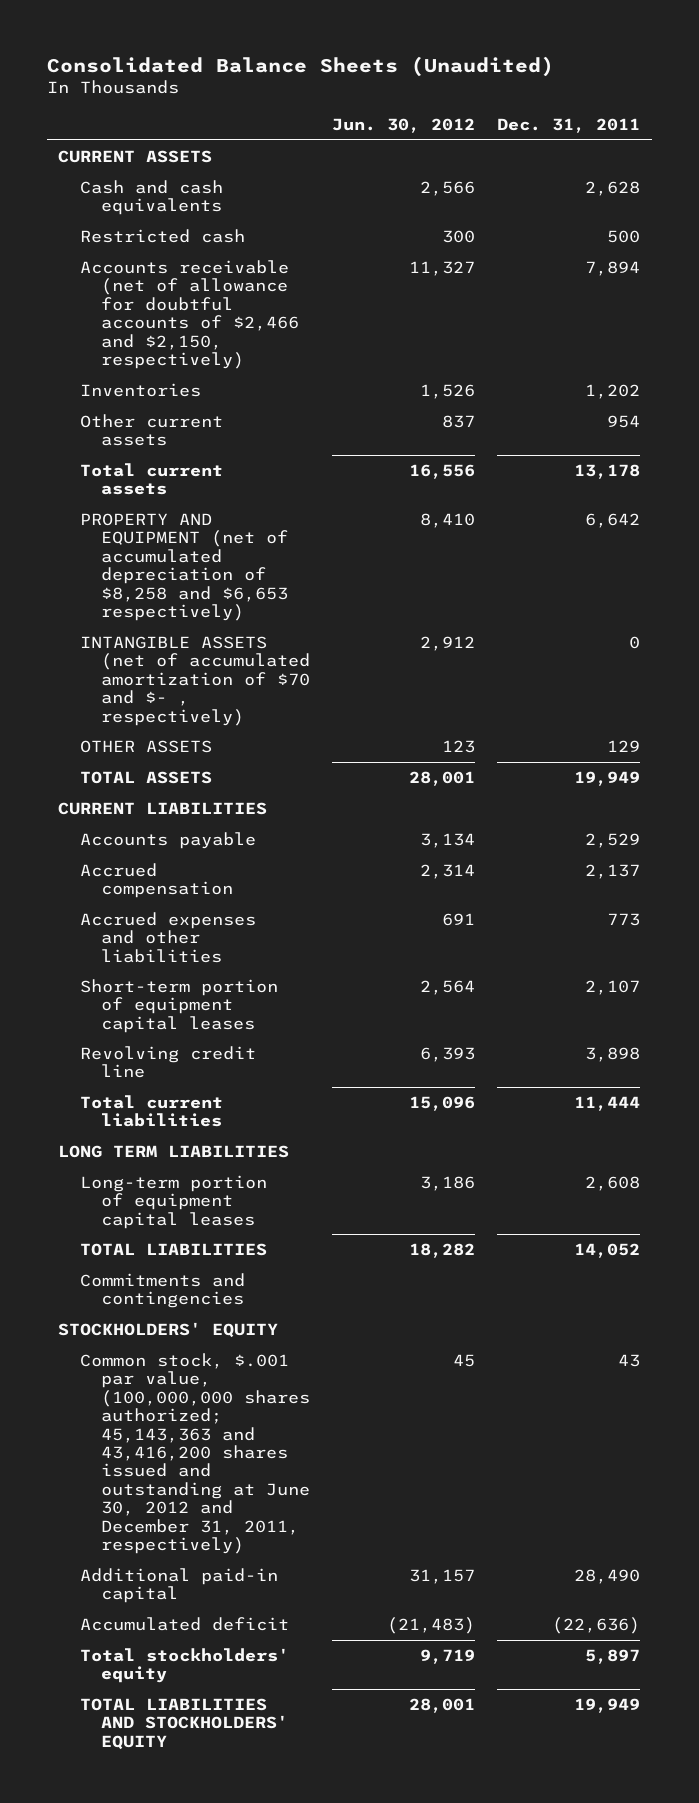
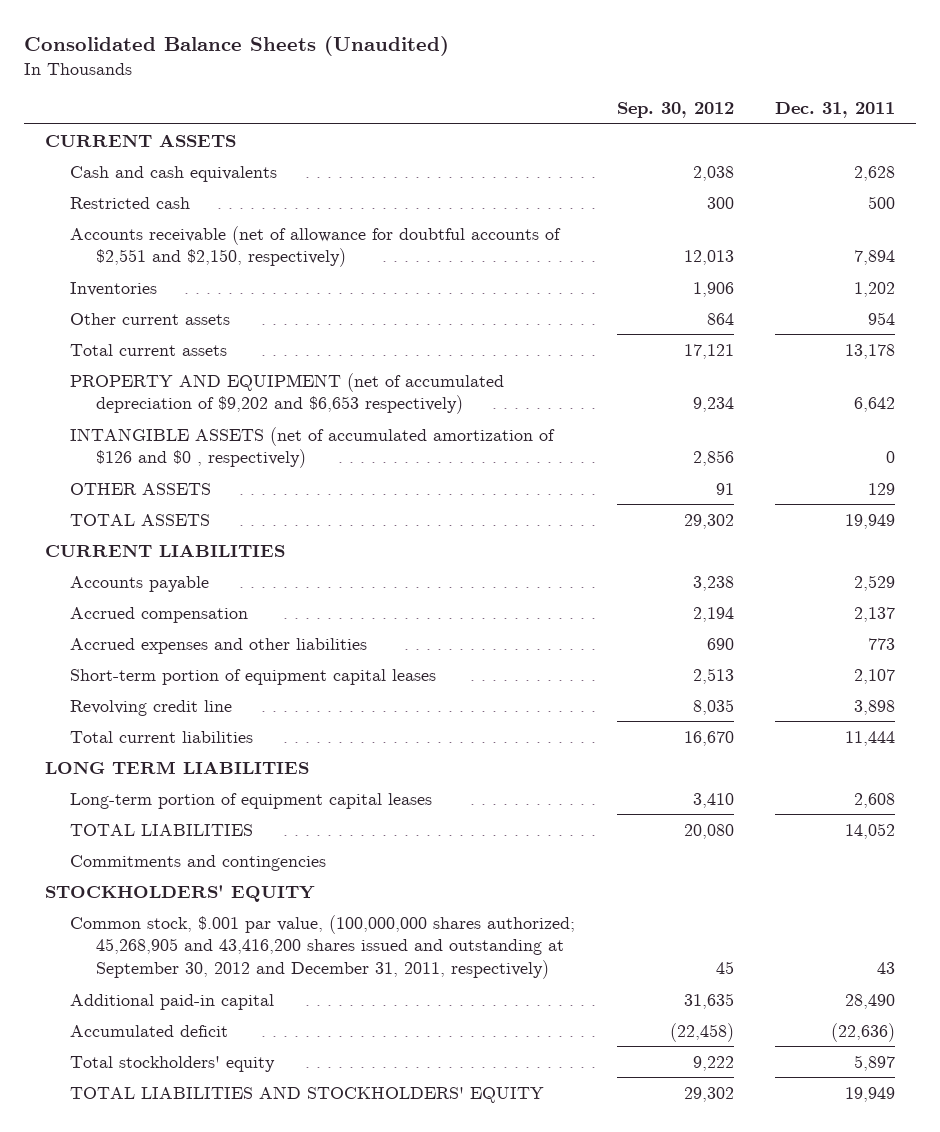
[332,118,476,134] Jun. 30, 2012 -> none
none -> [616,102,734,119] Sep. 30, 2012
[79,259,299,369] Accounts receivable (net of allowance for doubtful accounts of $2,466 and $2,150, respectively) -> [70,225,562,268] Accounts receivable (net of allowance for doubtful accounts of $2,551 and $2,150, respectively)
[79,512,288,621] PROPERTY AND EQUIPMENT (net of accumulated depreciation of $8,258 and $6,653 respectively) -> [70,372,505,415] PROPERTY AND EQUIPMENT (net of accumulated depreciation of $9,202 and $6,653 respectively)
[79,635,310,726] INTANGIBLE ASSETS (net of accumulated amortization of $70 and $- , respectively) -> [70,426,556,469] INTANGIBLE ASSETS (net of accumulated amortization of $126 and $0 , respectively)
[79,1352,310,1555] Common stock, $.001 par value, (100,000,000 shares authorized; 45,143,363 and 43,416,200 shares issued and outstanding at June 30, 2012 and December 31, 2011, respectively) -> [70,914,576,980] Common stock, $.001 par value, (100,000,000 shares authorized; 45,268,905 and 43,416,200 shares issued and outstanding at September 30, 2012 and December 31, 2011, respectively)

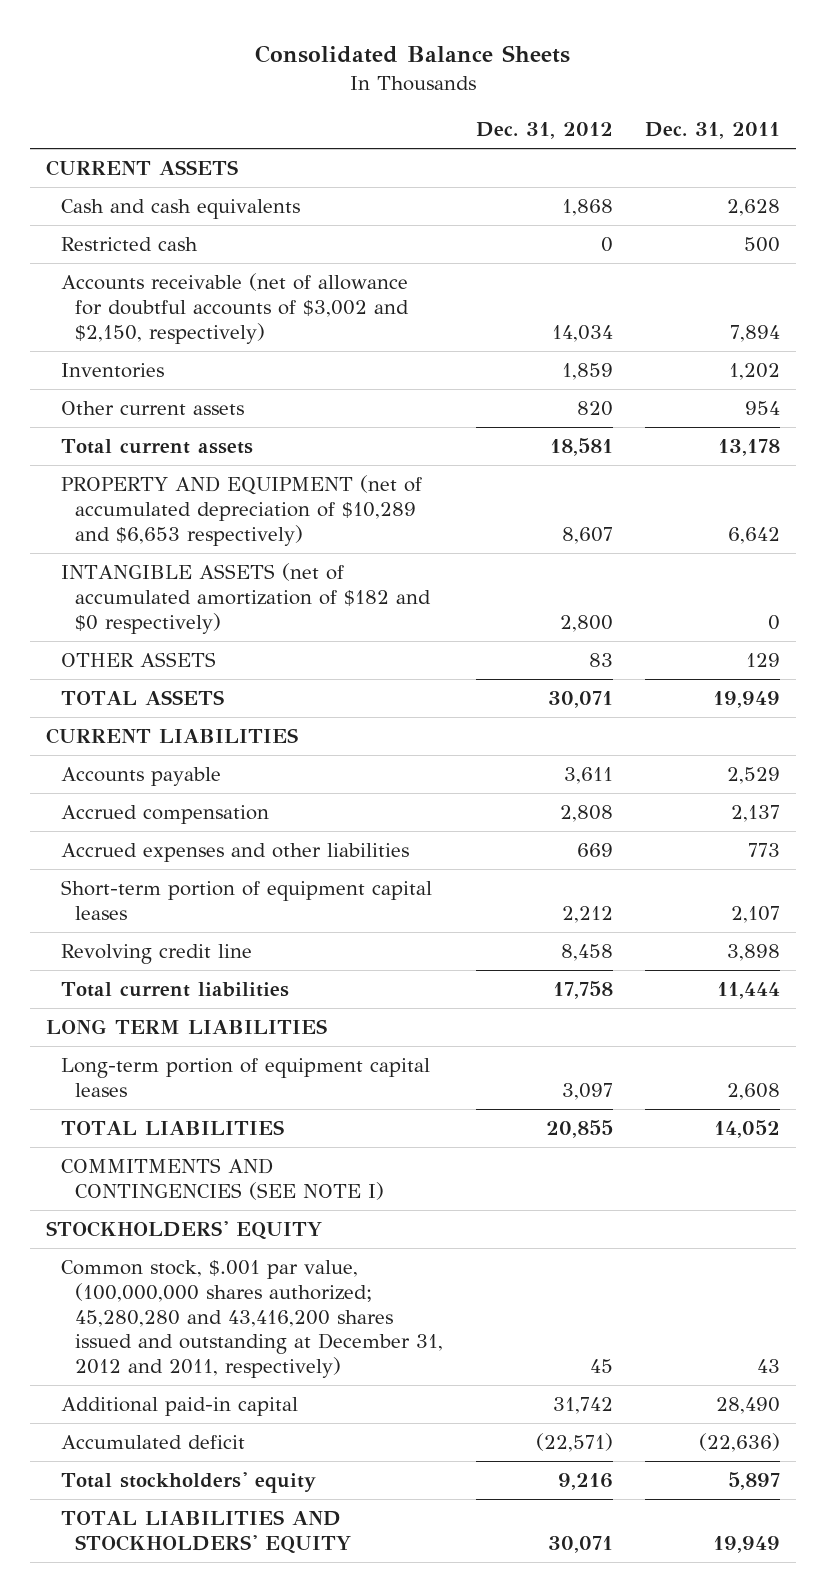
[23,36,449,57] Consolidated Balance Sheets (Unaudited) -> [255,44,571,63] Consolidated Balance Sheets
[616,102,734,119] Sep. 30, 2012 -> none
none -> [475,122,613,140] Dec. 31, 2012
[70,225,562,268] Accounts receivable (net of allowance for doubtful accounts of $2,551 and $2,150, respectively) -> [60,273,410,344] Accounts receivable (net of allowance for doubtful accounts of $3,002 and $2,150, respectively)
[70,372,505,415] PROPERTY AND EQUIPMENT (net of accumulated depreciation of $9,202 and $6,653 respectively) -> [60,475,422,546] PROPERTY AND EQUIPMENT (net of accumulated depreciation of $10,289 and $6,653 respectively)
[70,426,556,469] INTANGIBLE ASSETS (net of accumulated amortization of $126 and $0 , respectively) -> [60,563,432,634] INTANGIBLE ASSETS (net of accumulated amortization of $182 and $0 respectively)
[70,854,327,871] Commitments and contingencies -> [60,1158,385,1200] COMMITMENTS AND CONTINGENCIES (SEE NOTE I)
[70,914,576,980] Common stock, $.001 par value, (100,000,000 shares authorized; 45,268,905 and 43,416,200 shares issued and outstanding at September 30, 2012 and December 31, 2011, respectively) -> [60,1260,444,1379] Common stock, $.001 par value, (100,000,000 shares authorized; 45,280,280 and 43,416,200 shares issued and outstanding at December 31, 2012 and 2011, respectively)

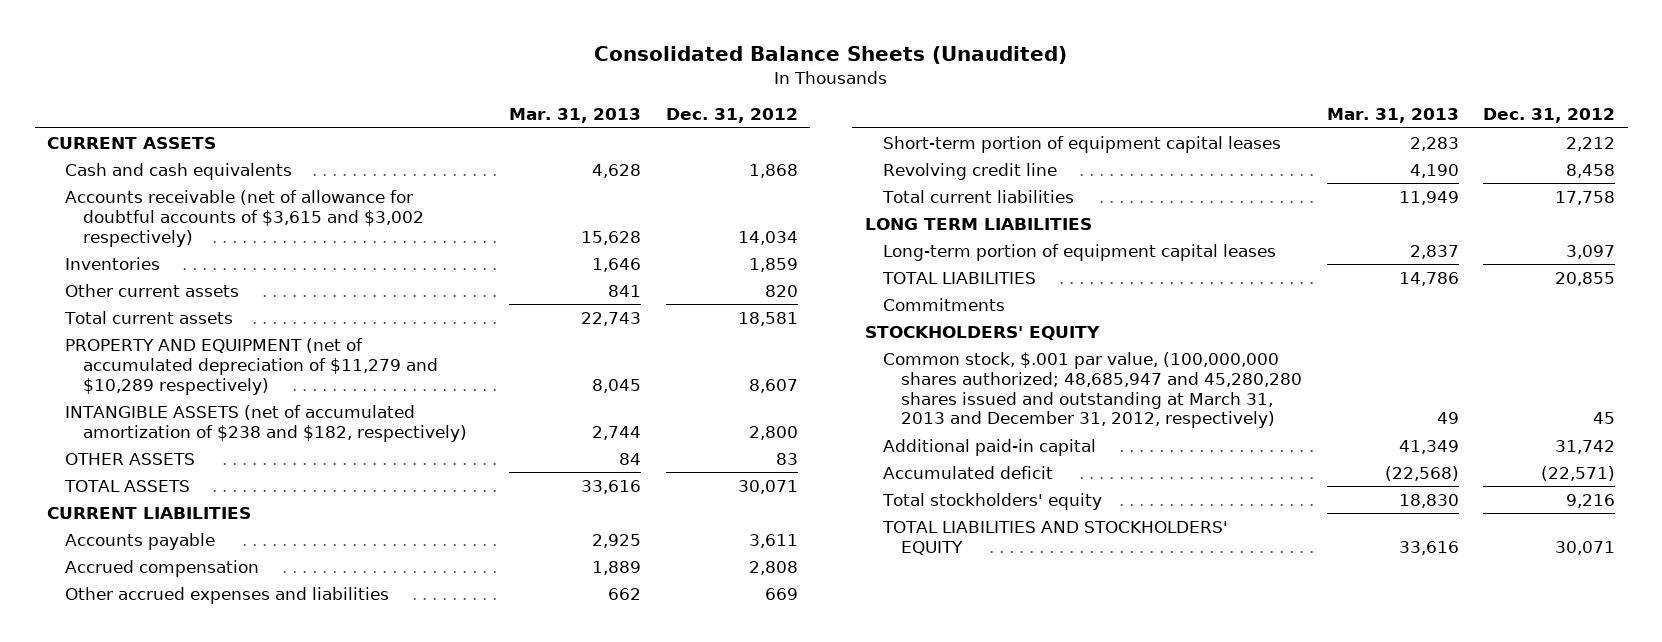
[255,44,571,63] Consolidated Balance Sheets -> [594,45,1068,64] Consolidated Balance Sheets (Unaudited)
[645,122,781,140] Dec. 31, 2011 -> none
none -> [508,108,641,124] Mar. 31, 2013
[60,237,198,252] Restricted cash -> none
[60,273,410,344] Accounts receivable (net of allowance for doubtful accounts of $3,002 and $2,150, respectively) -> [65,189,425,247] Accounts receivable (net of allowance for doubtful accounts of $3,615 and $3,002 respectively)
[60,475,422,546] PROPERTY AND EQUIPMENT (net of accumulated depreciation of $10,289 and $6,653 respectively) -> [65,337,439,395] PROPERTY AND EQUIPMENT (net of accumulated depreciation of $11,279 and $10,289 respectively)
[60,563,432,634] INTANGIBLE ASSETS (net of accumulated amortization of $182 and $0 respectively) -> [65,404,468,442] INTANGIBLE ASSETS (net of accumulated amortization of $238 and $182, respectively)
[60,843,409,863] Accrued expenses and other liabilities -> [65,586,390,604] Other accrued expenses and liabilities
[60,1158,385,1200] COMMITMENTS AND CONTINGENCIES (SEE NOTE I) -> [882,297,1005,311] Commitments
[60,1260,444,1379] Common stock, $.001 par value, (100,000,000 shares authorized; 45,280,280 and 43,416,200 shares issued and outstanding at December 31, 2012 and 2011, respectively) -> [882,351,1302,429] Common stock, $.001 par value, (100,000,000 shares authorized; 48,685,947 and 45,280,280 shares issued and outstanding at March 31, 2013 and December 31, 2012, respectively)

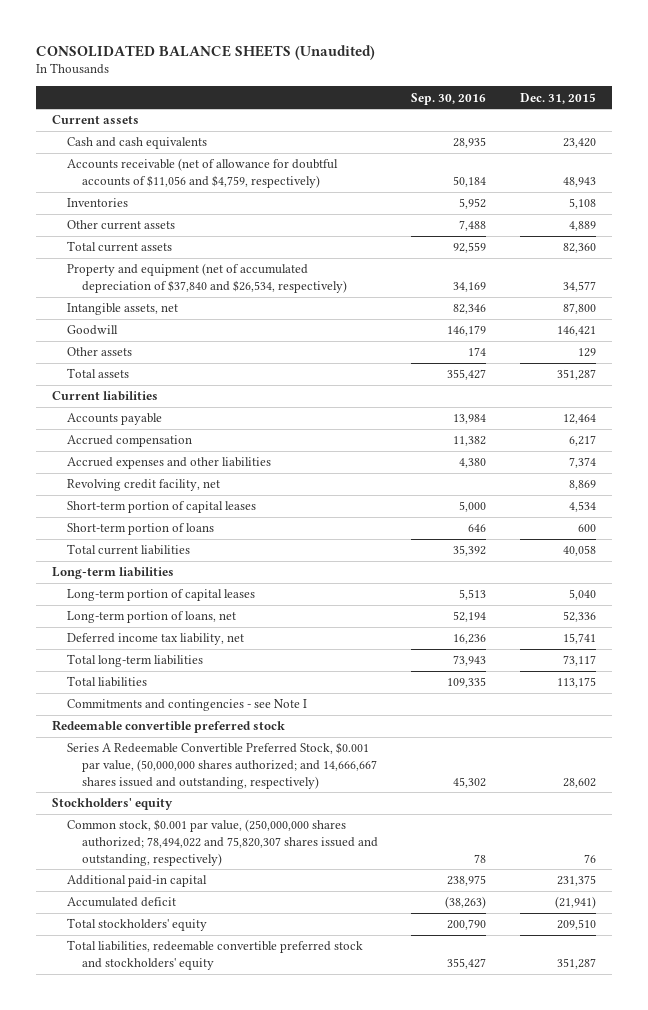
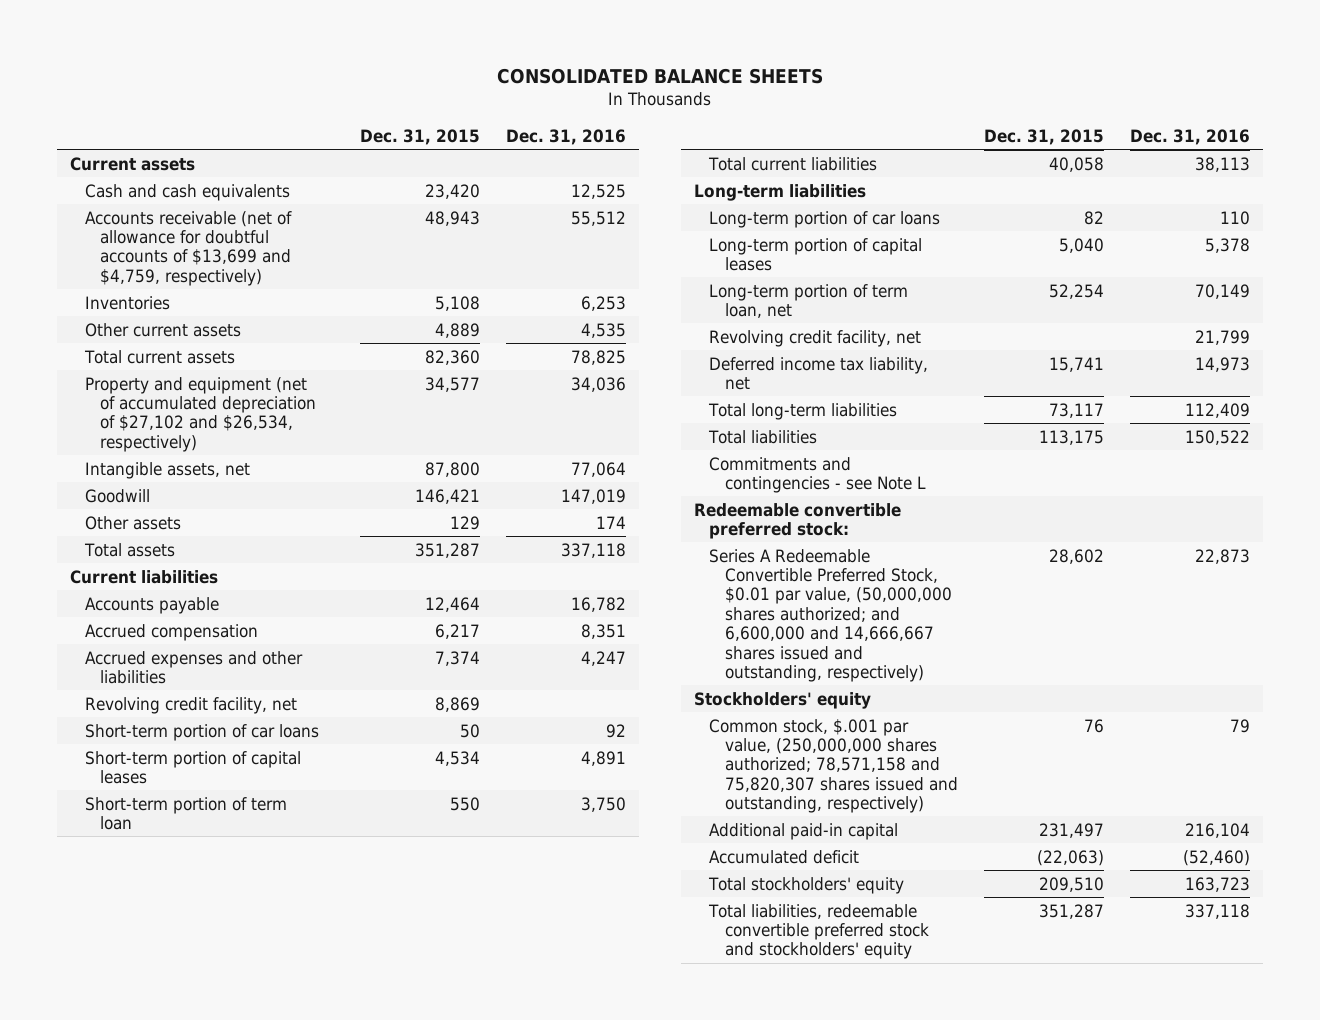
[35,44,375,60] CONSOLIDATED BALANCE SHEETS (Unaudited) -> [497,67,824,84] CONSOLIDATED BALANCE SHEETS
[411,92,487,105] Sep. 30, 2016 -> none
none -> [506,128,627,145] Dec. 31, 2016
[67,158,339,188] Accounts receivable (net of allowance for doubtful accounts of $11,056 and $4,759, respectively) -> [85,210,293,286] Accounts receivable (net of allowance for doubtful accounts of $13,699 and $4,759, respectively)
[67,263,347,293] Property and equipment (net of accumulated depreciation of $37,840 and $26,534, respectively) -> [85,376,317,452] Property and equipment (net of accumulated depreciation of $27,102 and $26,534, respectively)
none -> [85,723,320,741] Short-term portion of car loans
[67,523,215,536] Short-term portion of loans -> [85,796,288,830] Short-term portion of term loan
[577,524,596,533] 600 -> [449,796,480,811] 550
none -> [709,210,941,228] Long-term portion of car loans
[67,611,237,624] Long-term portion of loans, net -> [709,283,909,318] Long-term portion of term loan, net
[562,611,596,623] 52,336 -> [1048,283,1104,299] 52,254
none -> [709,329,922,347] Revolving credit facility, net
[67,699,308,712] Commitments and contingencies - see Note I -> [709,456,926,493] Commitments and contingencies - see Note L
[52,720,286,734] Redeemable convertible preferred stock -> [694,502,902,539] Redeemable convertible preferred stock:
[67,742,377,789] Series A Redeemable Convertible Preferred Stock, $0.001 par value, (50,000,000 shares authorized; and 14,666,667 shares issued and outstanding, respectively) -> [709,548,952,682] Series A Redeemable Convertible Preferred Stock, $0.01 par value, (50,000,000 shares authorized; and 6,600,000 and 14,666,667 shares issued and outstanding, respectively)
[67,819,378,866] Common stock, $0.001 par value, (250,000,000 shares authorized; 78,494,022 and 75,820,307 shares issued and outstanding, respectively) -> [709,718,958,814] Common stock, $.001 par value, (250,000,000 shares authorized; 78,571,158 and 75,820,307 shares issued and outstanding, respectively)
[556,875,596,887] 231,375 -> [1038,822,1104,838] 231,497
[554,896,596,910] (21,941) -> [1036,849,1104,866] (22,063)

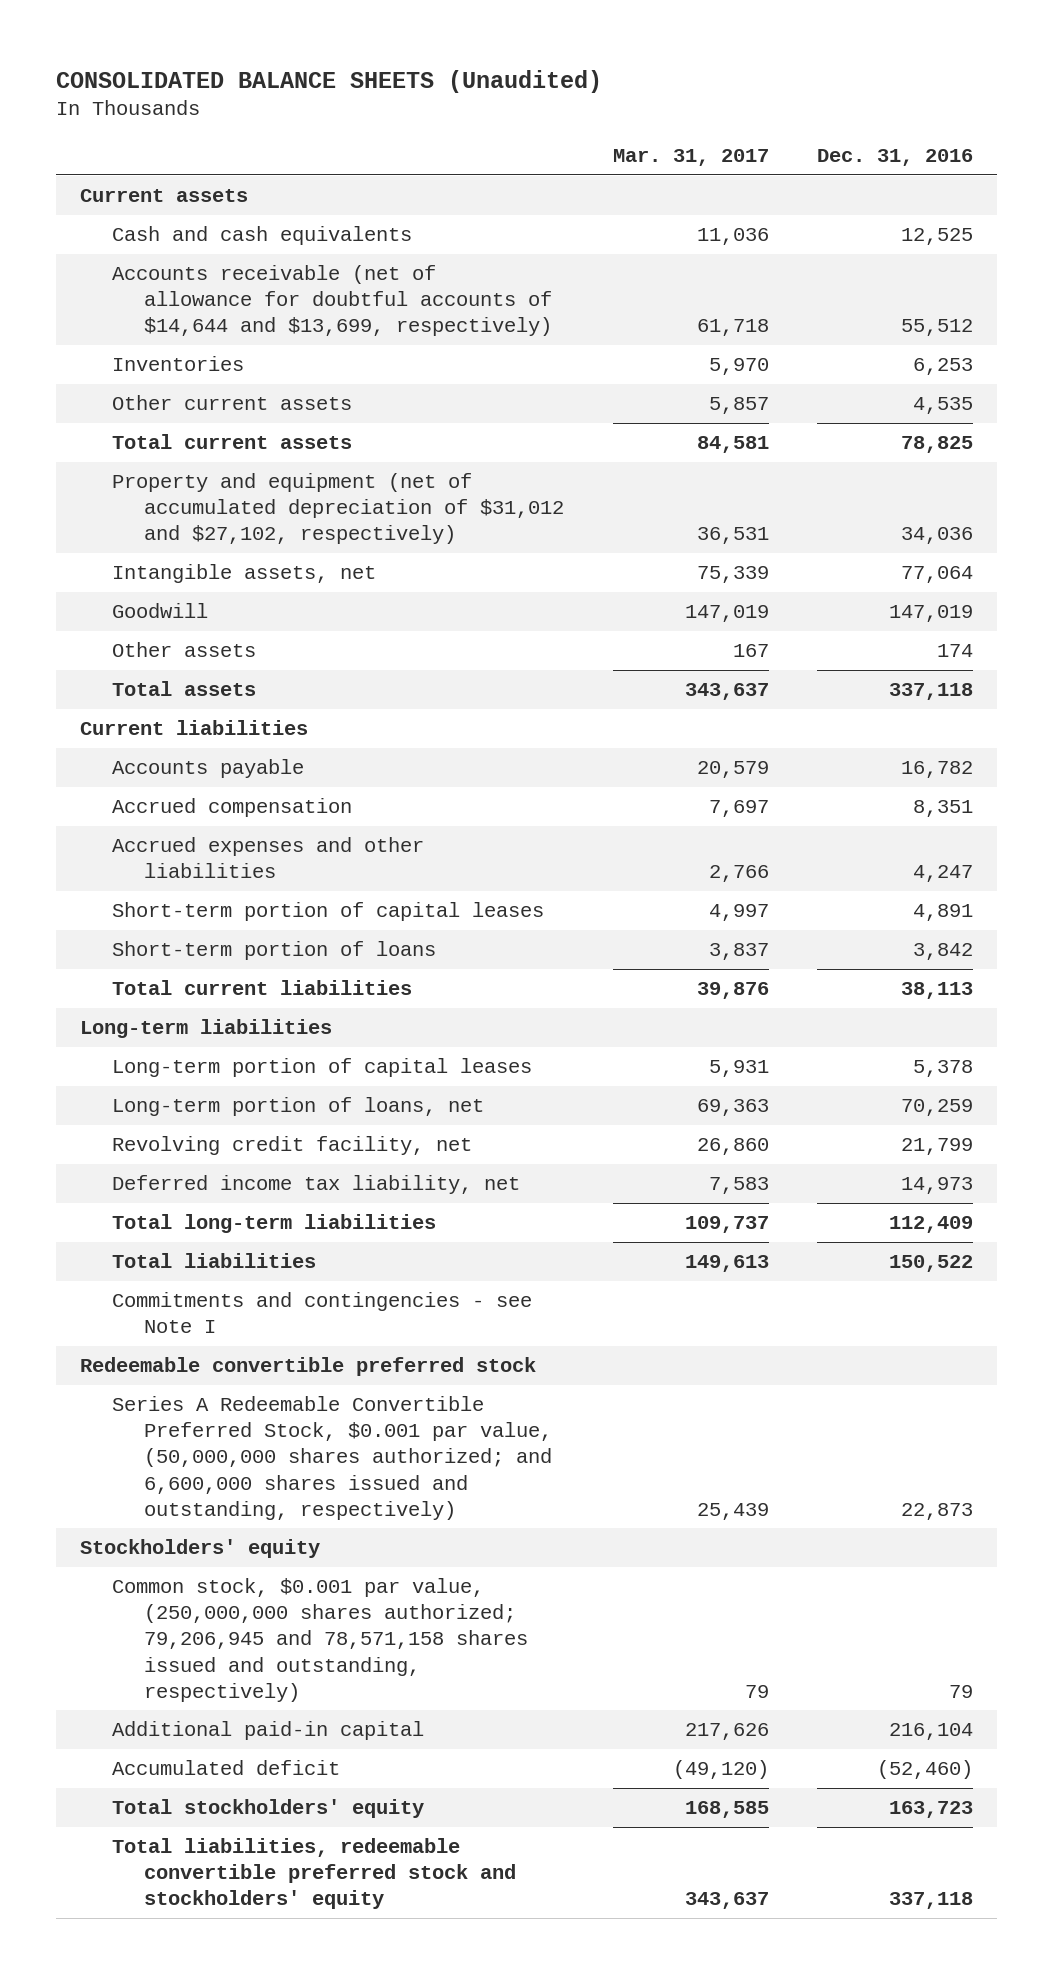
[497,67,824,84] CONSOLIDATED BALANCE SHEETS -> [56,69,603,93] CONSOLIDATED BALANCE SHEETS (Unaudited)
[359,128,480,145] Dec. 31, 2015 -> none
none -> [612,149,769,167] Mar. 31, 2017
[85,210,293,286] Accounts receivable (net of allowance for doubtful accounts of $13,699 and $4,759, respectively) -> [112,265,553,337] Accounts receivable (net of allowance for doubtful accounts of $14,644 and $13,699, respectively)
[85,376,317,452] Property and equipment (net of accumulated depreciation of $27,102 and $26,534, respectively) -> [112,473,565,545] Property and equipment (net of accumulated depreciation of $31,012 and $27,102, respectively)
[85,696,298,714] Revolving credit facility, net -> none
[85,723,320,741] Short-term portion of car loans -> none
[85,796,288,830] Short-term portion of term loan -> [112,941,437,961] Short-term portion of loans
[581,796,627,812] 3,750 -> [912,943,973,961] 3,842
[709,210,941,228] Long-term portion of car loans -> none
[709,283,909,318] Long-term portion of term loan, net -> [112,1097,485,1117] Long-term portion of loans, net
[1195,283,1251,299] 70,149 -> [900,1099,973,1117] 70,259
[709,456,926,493] Commitments and contingencies - see Note L -> [112,1292,533,1334] Commitments and contingencies - see Note I
[694,502,902,539] Redeemable convertible preferred stock: -> [80,1357,537,1377] Redeemable convertible preferred stock
[709,548,952,682] Series A Redeemable Convertible Preferred Stock, $0.01 par value, (50,000,000 shares authorized; and 6,600,000 and 14,666,667 shares issued and outstanding, respectively) -> [112,1396,553,1520] Series A Redeemable Convertible Preferred Stock, $0.001 par value, (50,000,000 shares authorized; and 6,600,000 shares issued and outstanding, respectively)
[709,718,958,814] Common stock, $.001 par value, (250,000,000 shares authorized; 78,571,158 and 75,820,307 shares issued and outstanding, respectively) -> [112,1578,529,1702] Common stock, $0.001 par value, (250,000,000 shares authorized; 79,206,945 and 78,571,158 shares issued and outstanding, respectively)

